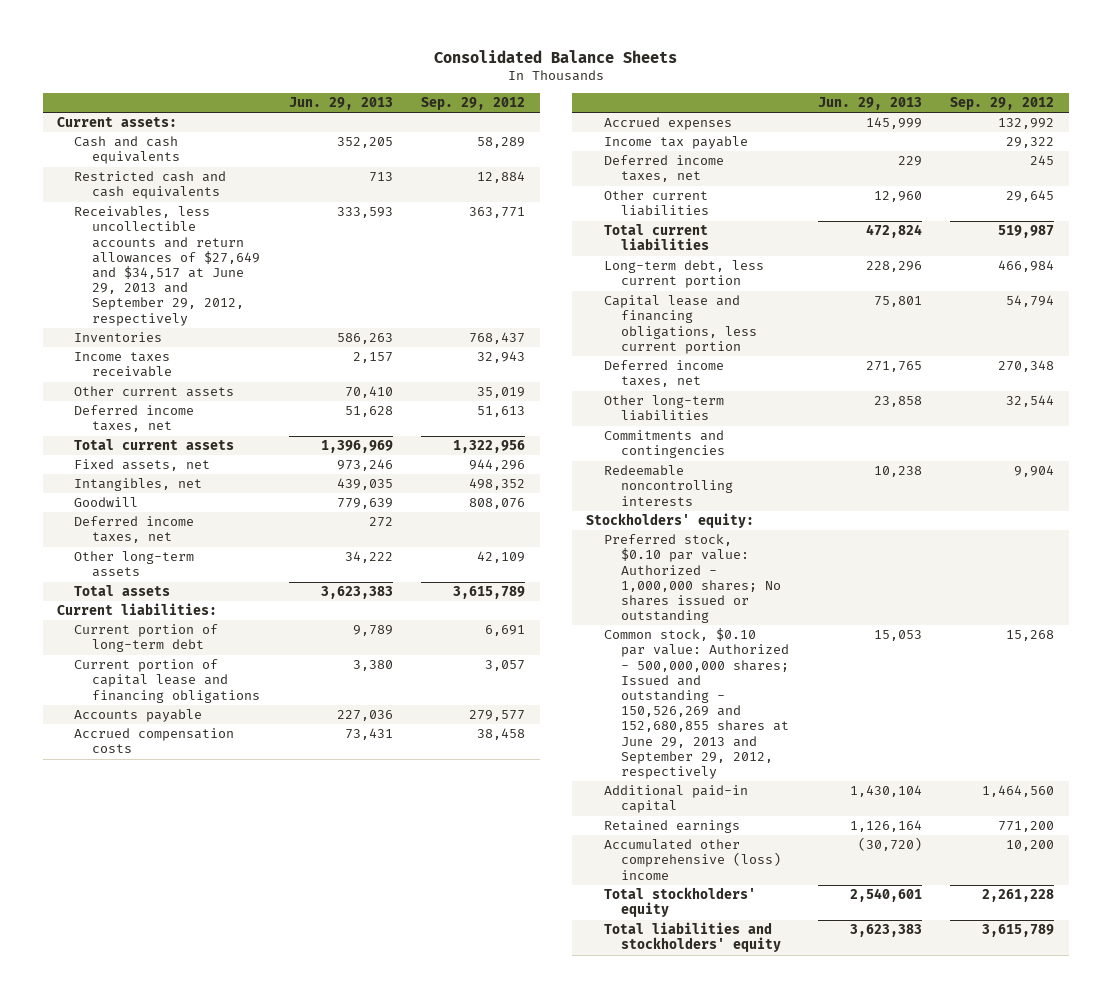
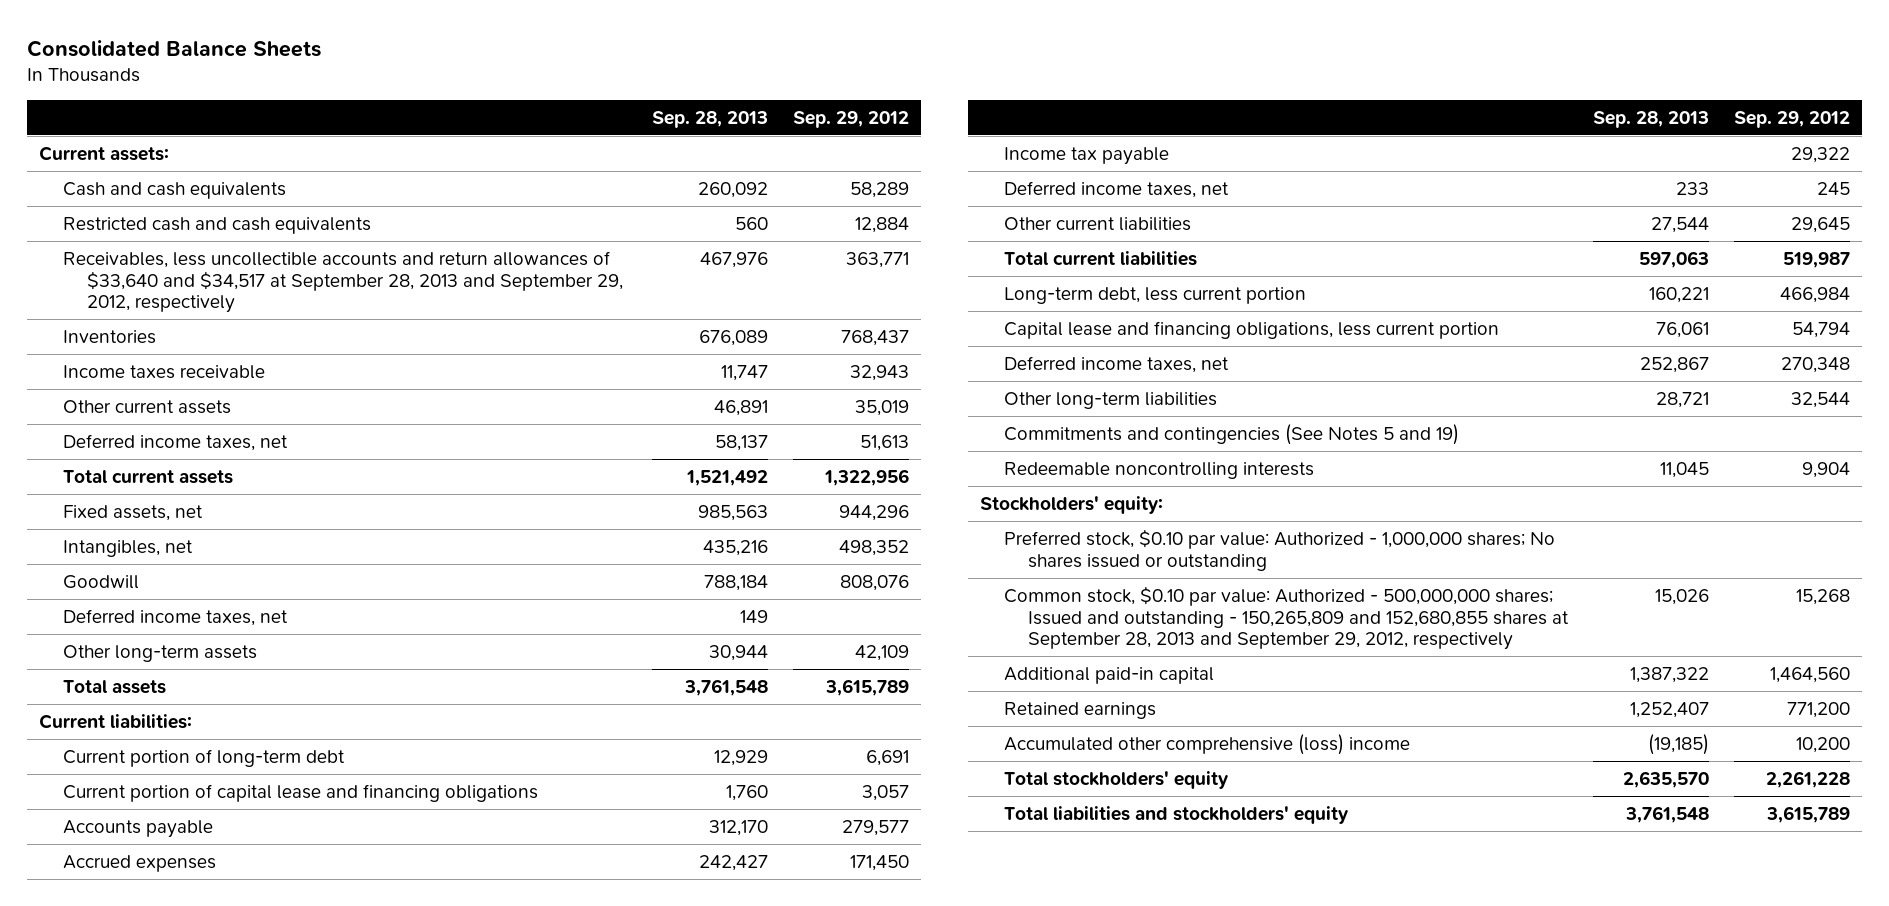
[288,96,393,110] Jun. 29, 2013 -> none
none -> [651,110,768,128] Sep. 28, 2013
[74,206,261,326] Receivables, less uncollectible accounts and return allowances of $27,649 and $34,517 at June 29, 2013 and September 29, 2012, respectively -> [63,250,623,314] Receivables, less uncollectible accounts and return allowances of $33,640 and $34,517 at September 28, 2013 and September 29, 2012, respectively
[74,728,235,754] Accrued compensation costs -> none
[998,118,1055,130] 132,992 -> [849,854,909,871] 171,450
[603,430,726,459] Commitments and contingencies -> [1004,423,1460,445] Commitments and contingencies (See Notes 5 and 19)
[603,628,790,780] Common stock, $0.10 par value: Authorized - 500,000,000 shares; Issued and outstanding - 150,526,269 and 152,680,855 shares at June 29, 2013 and September 29, 2012, respectively -> [1004,585,1570,651] Common stock, $0.10 par value: Authorized - 500,000,000 shares; Issued and outstanding - 150,265,809 and 152,680,855 shares at September 28, 2013 and September 29, 2012, respectively

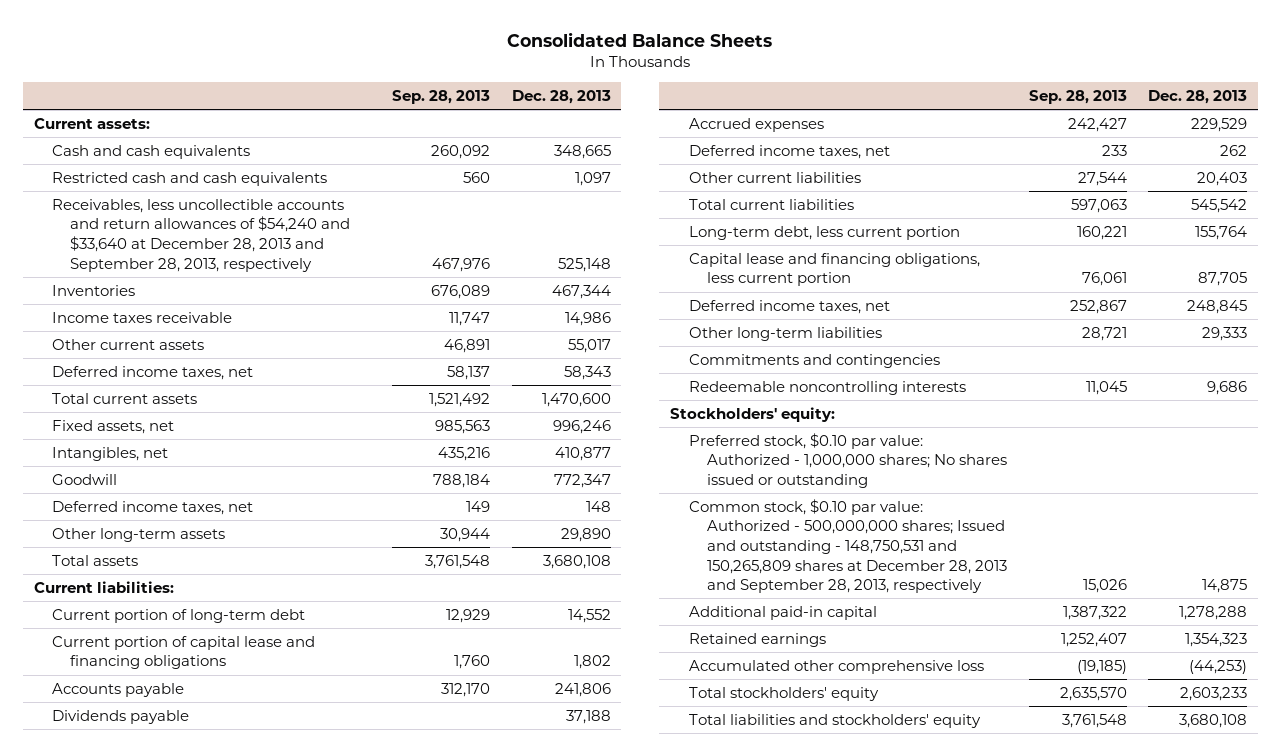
[792,110,909,128] Sep. 29, 2012 -> none
none -> [511,90,611,105] Dec. 28, 2013
[63,250,623,314] Receivables, less uncollectible accounts and return allowances of $33,640 and $34,517 at September 28, 2013 and September 29, 2012, respectively -> [52,198,351,272] Receivables, less uncollectible accounts and return allowances of $54,240 and $33,640 at December 28, 2013 and September 28, 2013, respectively
none -> [52,709,190,724] Dividends payable
[1004,146,1170,165] Income tax payable -> none
[1004,423,1460,445] Commitments and contingencies (See Notes 5 and 19) -> [688,353,940,368] Commitments and contingencies
[1004,585,1570,651] Common stock, $0.10 par value: Authorized - 500,000,000 shares; Issued and outstanding - 150,265,809 and 152,680,855 shares at September 28, 2013 and September 29, 2012, respectively -> [688,498,1007,594] Common stock, $0.10 par value: Authorized - 500,000,000 shares; Issued and outstanding - 148,750,531 and 150,265,809 shares at December 28, 2013 and September 28, 2013, respectively
[1004,733,1411,755] Accumulated other comprehensive (loss) income -> [688,659,984,674] Accumulated other comprehensive loss

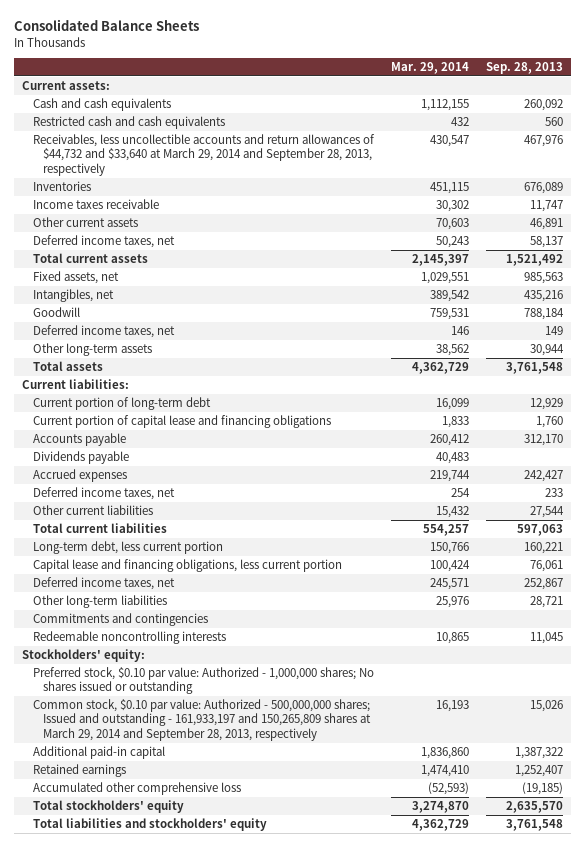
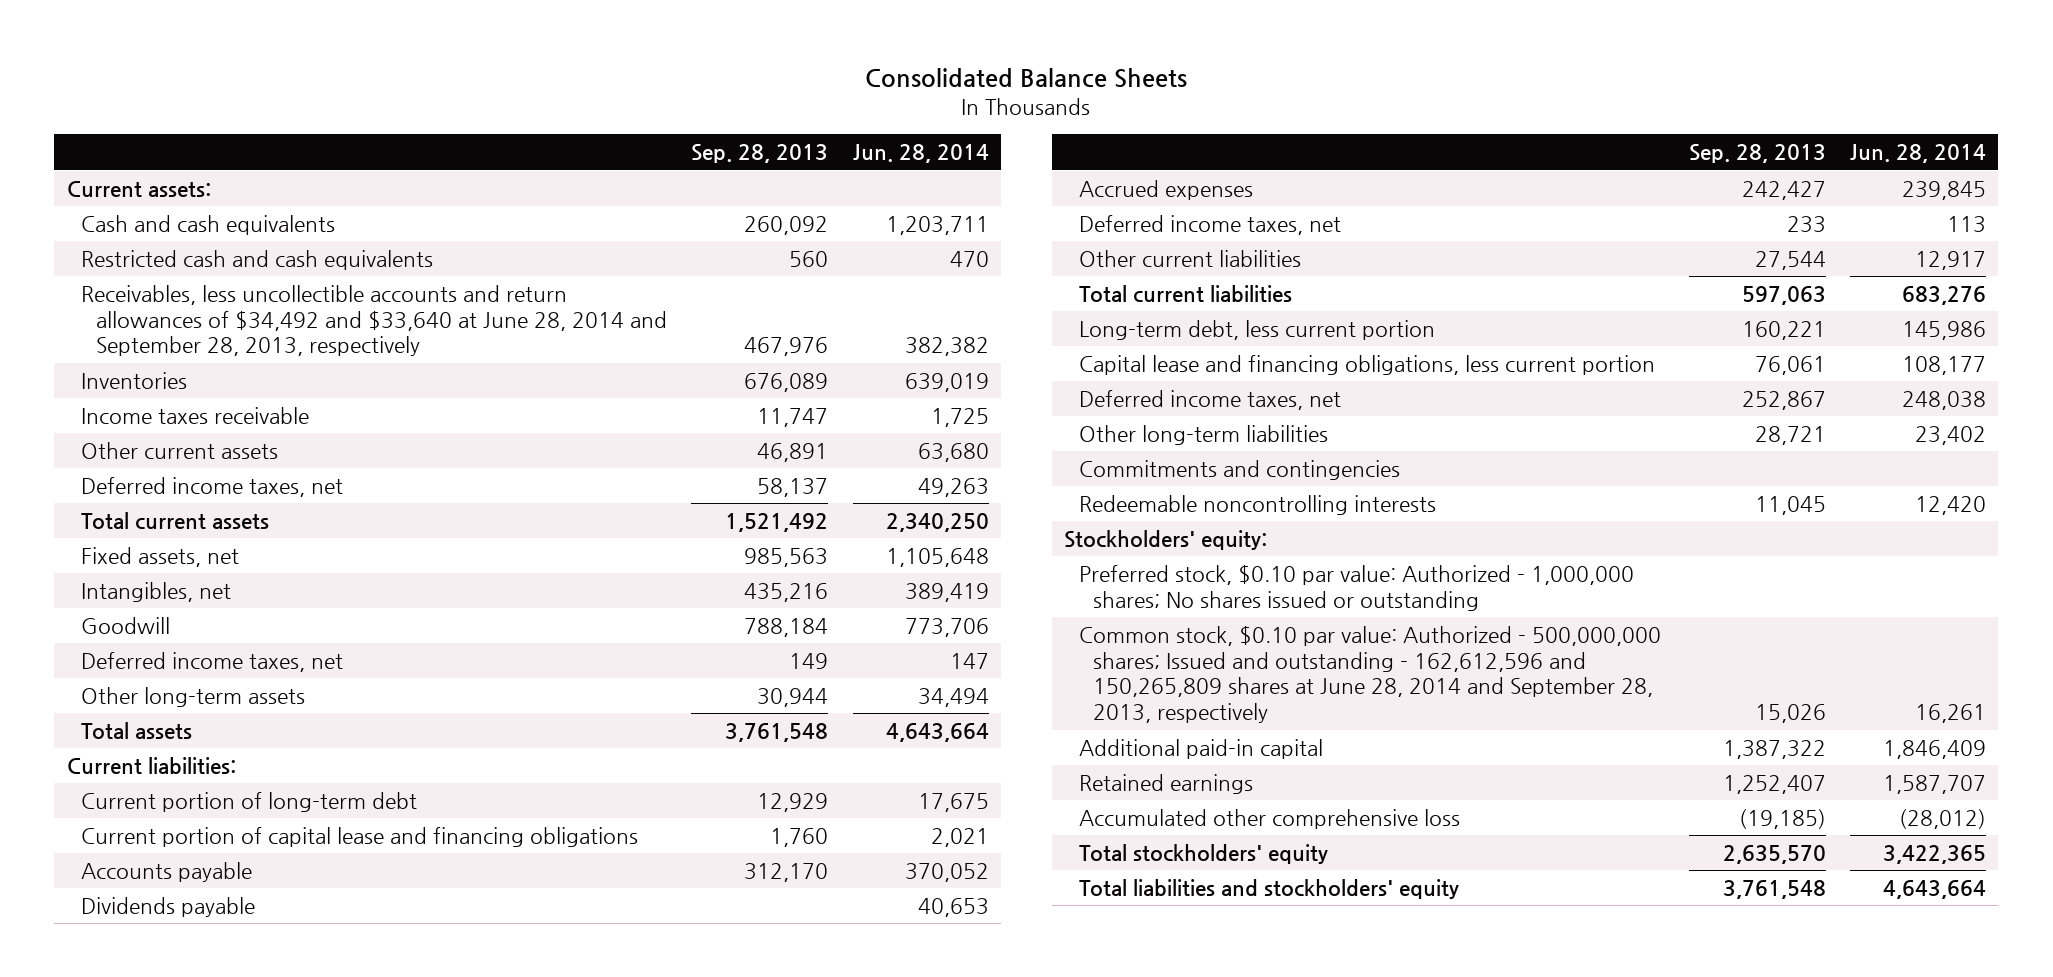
[390,62,469,75] Mar. 29, 2014 -> none
none -> [852,144,989,164] Jun. 28, 2014
[32,134,375,176] Receivables, less uncollectible accounts and return allowances of $44,732 and $33,640 at March 29, 2014 and September 28, 2013, respectively -> [81,284,667,357] Receivables, less uncollectible accounts and return allowances of $34,492 and $33,640 at June 28, 2014 and September 28, 2013, respectively
[32,699,372,741] Common stock, $0.10 par value: Authorized - 500,000,000 shares; Issued and outstanding - 161,933,197 and 150,265,809 shares at March 29, 2014 and September 28, 2013, respectively -> [1078,625,1661,724] Common stock, $0.10 par value: Authorized - 500,000,000 shares; Issued and outstanding - 162,612,596 and 150,265,809 shares at June 28, 2014 and September 28, 2013, respectively

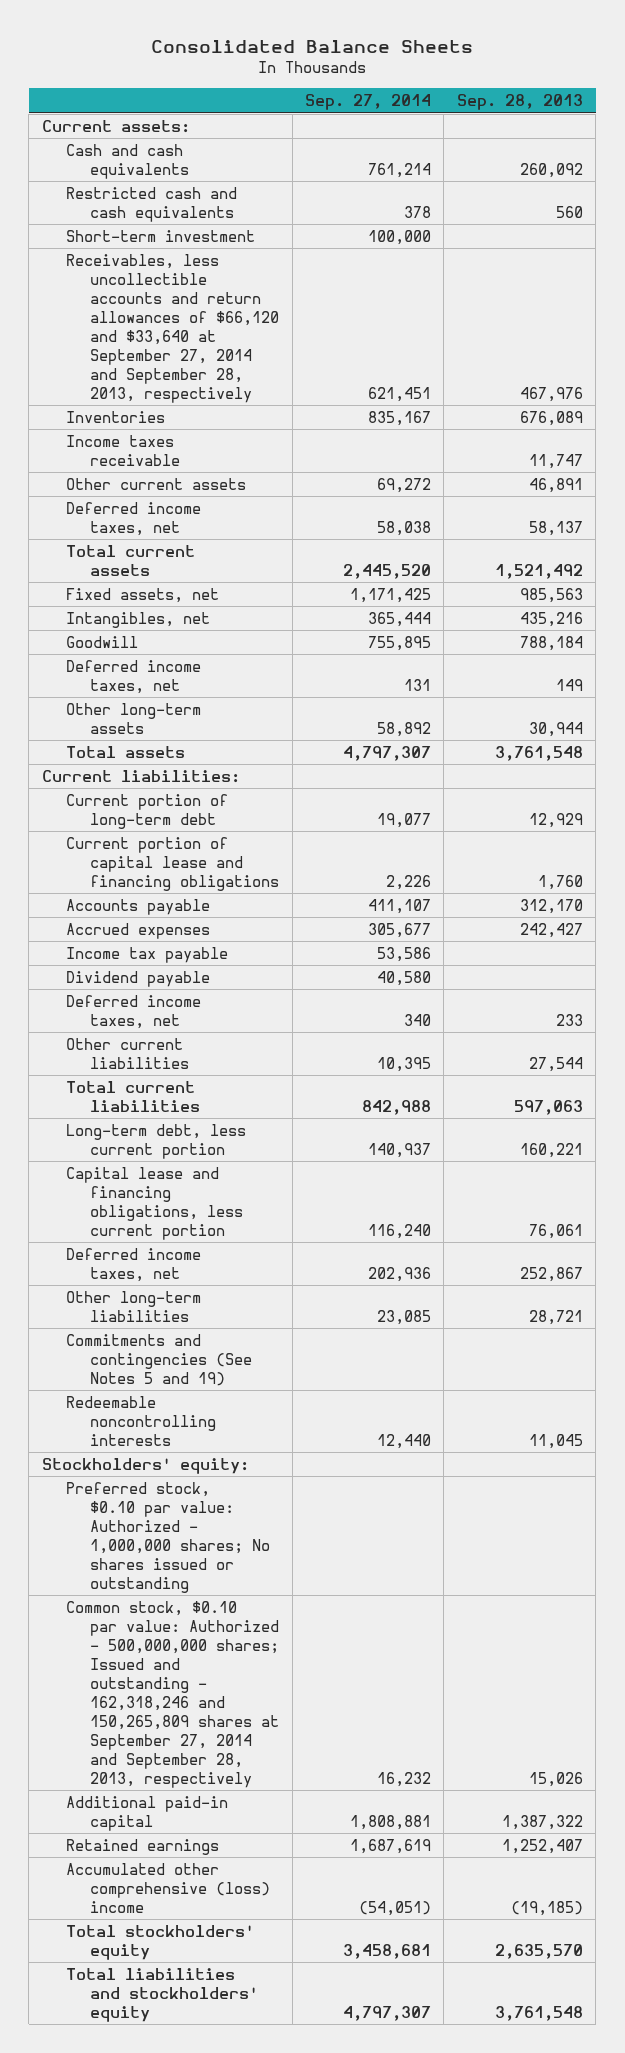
[852,144,989,164] Jun. 28, 2014 -> none
none -> [305,94,432,111] Sep. 27, 2014
none -> [66,229,256,242] Short-term investment
[81,284,667,357] Receivables, less uncollectible accounts and return allowances of $34,492 and $33,640 at June 28, 2014 and September 28, 2013, respectively -> [66,253,280,403] Receivables, less uncollectible accounts and return allowances of $66,120 and $33,640 at September 27, 2014 and September 28, 2013, respectively
[81,896,256,917] Dividends payable -> none
none -> [66,946,229,963] Income tax payable
none -> [66,970,211,987] Dividend payable
[1078,459,1400,480] Commitments and contingencies -> [66,1333,253,1386] Commitments and contingencies (See Notes 5 and 19)
[1078,625,1661,724] Common stock, $0.10 par value: Authorized - 500,000,000 shares; Issued and outstanding - 162,612,596 and 150,265,809 shares at June 28, 2014 and September 28, 2013, respectively -> [66,1600,280,1788] Common stock, $0.10 par value: Authorized - 500,000,000 shares; Issued and outstanding - 162,318,246 and 150,265,809 shares at September 27, 2014 and September 28, 2013, respectively
[1078,808,1460,829] Accumulated other comprehensive loss -> [66,1862,271,1913] Accumulated other comprehensive (loss) income

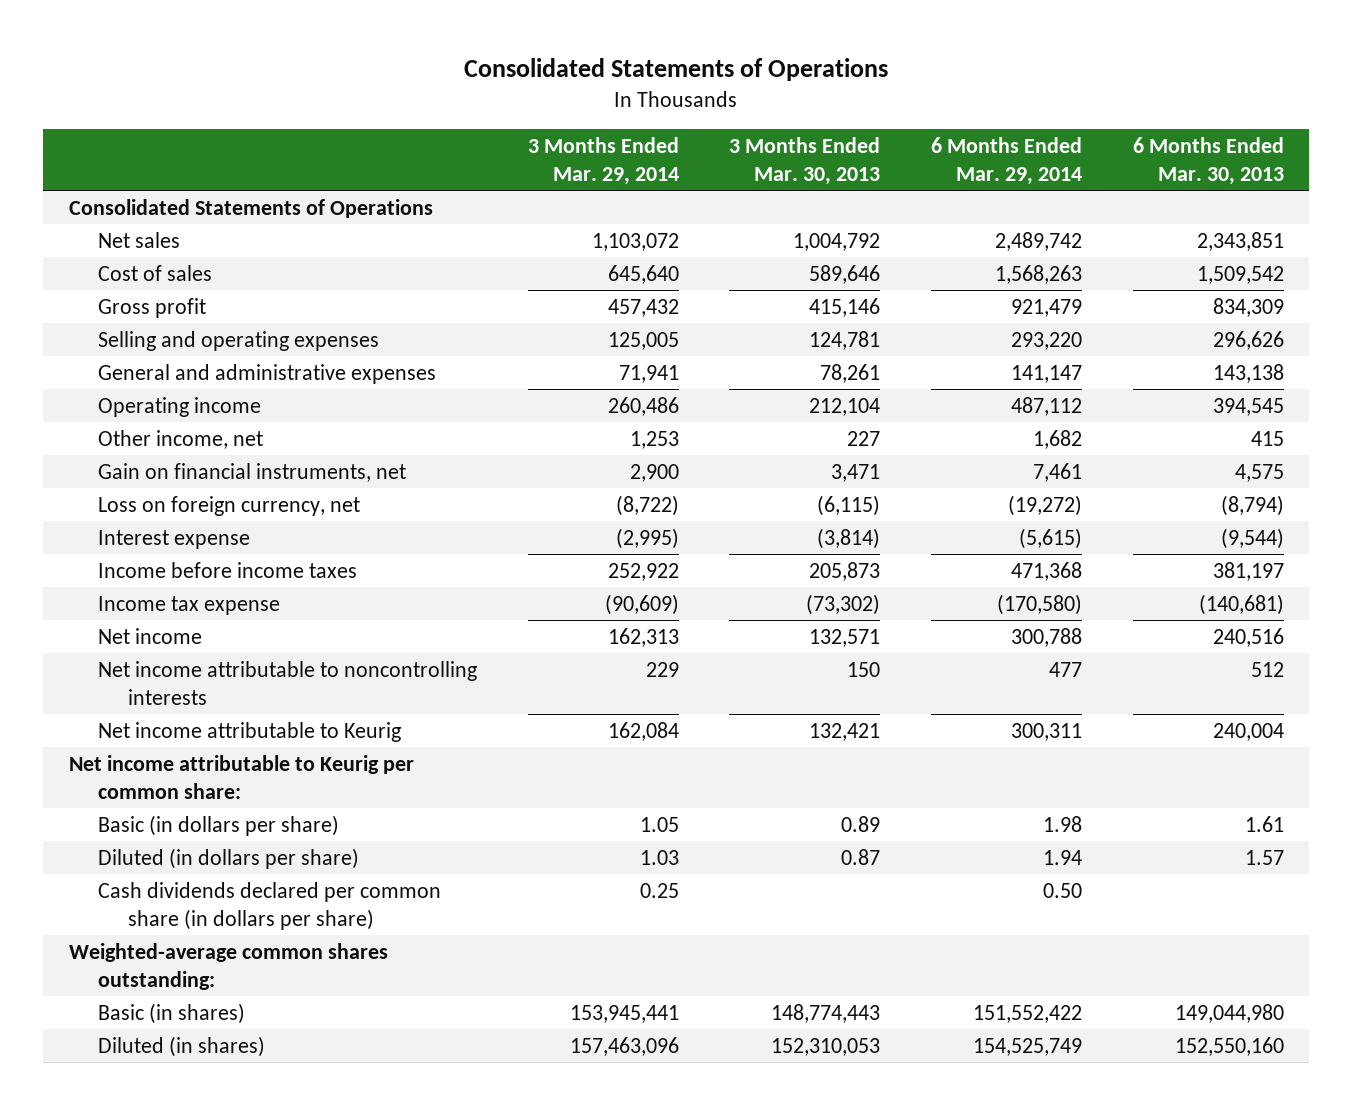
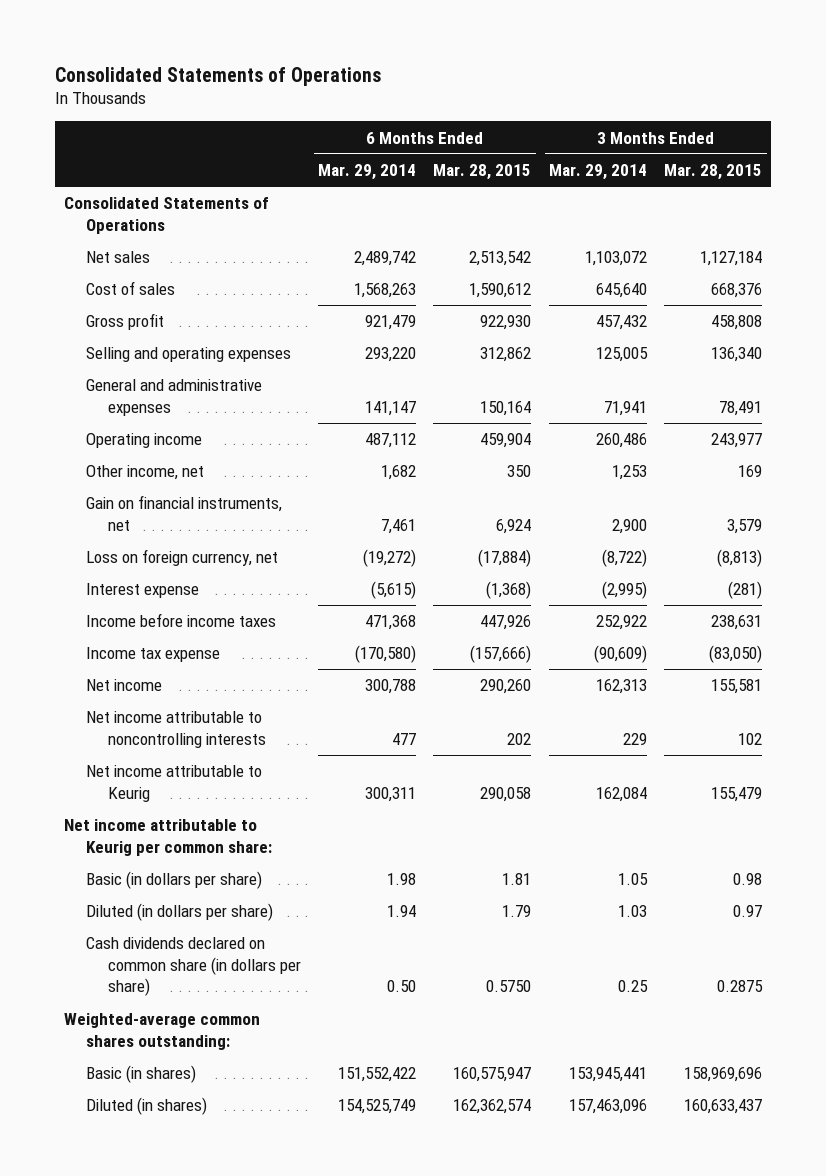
[729,136,881,185] 3 Months Ended Mar. 30, 2013 -> none
[1132,136,1284,185] 6 Months Ended Mar. 30, 2013 -> none
none -> [433,163,532,180] Mar. 28, 2015
none -> [664,163,763,180] Mar. 28, 2015
[98,881,442,930] Cash dividends declared per common share (in dollars per share) -> [85,937,301,997] Cash dividends declared on common share (in dollars per share)

